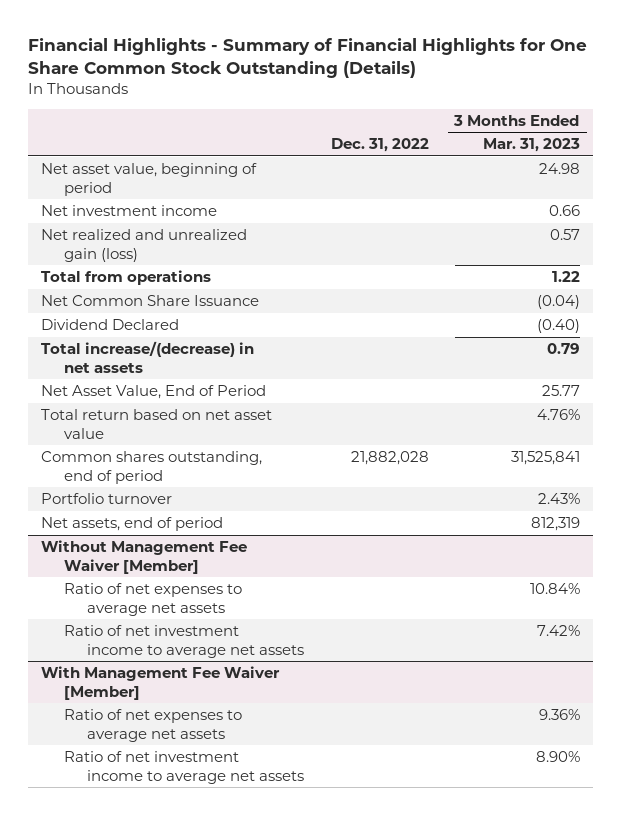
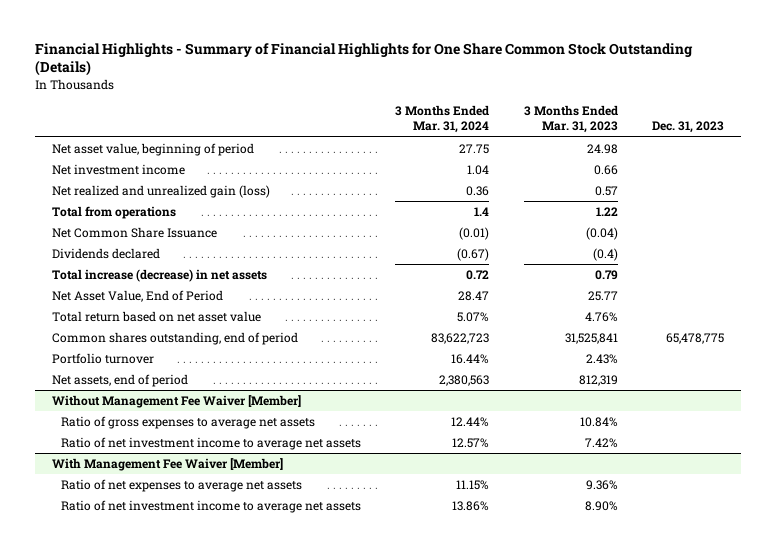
[330,138,429,153] Dec. 31, 2022 -> none
none -> [395,105,490,134] 3 Months Ended Mar. 31, 2024
none -> [652,121,725,134] Dec. 31, 2023
[40,318,179,330] Dividend Declared -> [52,247,161,259] Dividends declared
[536,318,580,333] (0.40) -> [592,247,618,261] (0.4)
[40,340,254,373] Total increase/(decrease) in net assets -> [52,268,268,282] Total increase (decrease) in net assets
[64,582,243,616] Ratio of net expenses to average net assets -> [61,415,316,429] Ratio of gross expenses to average net assets

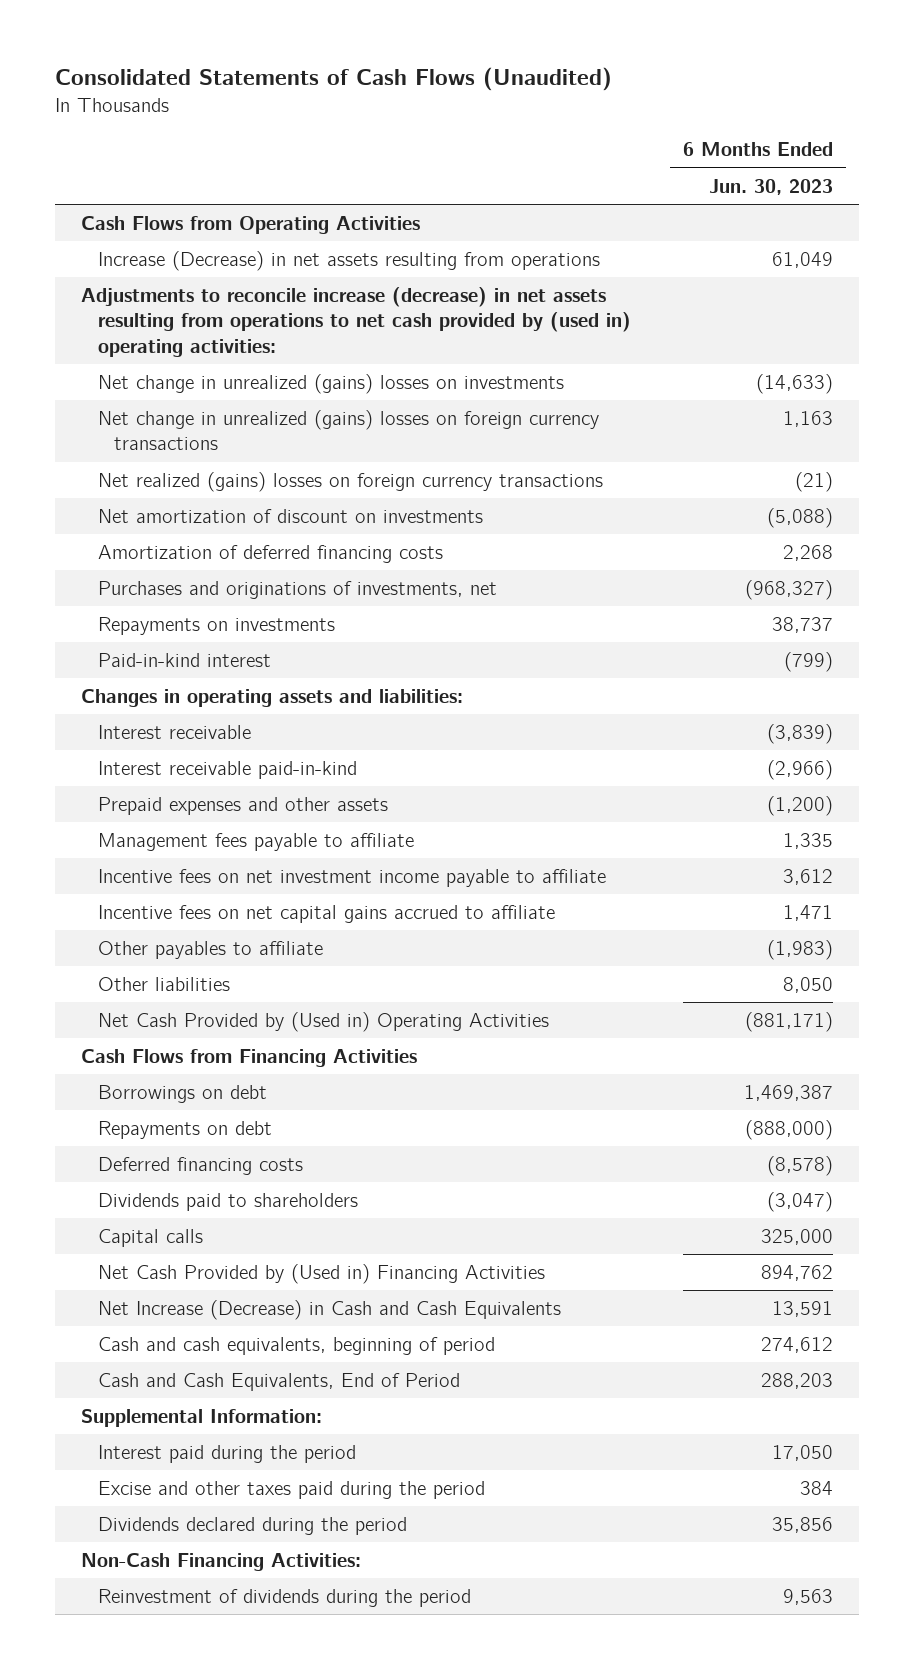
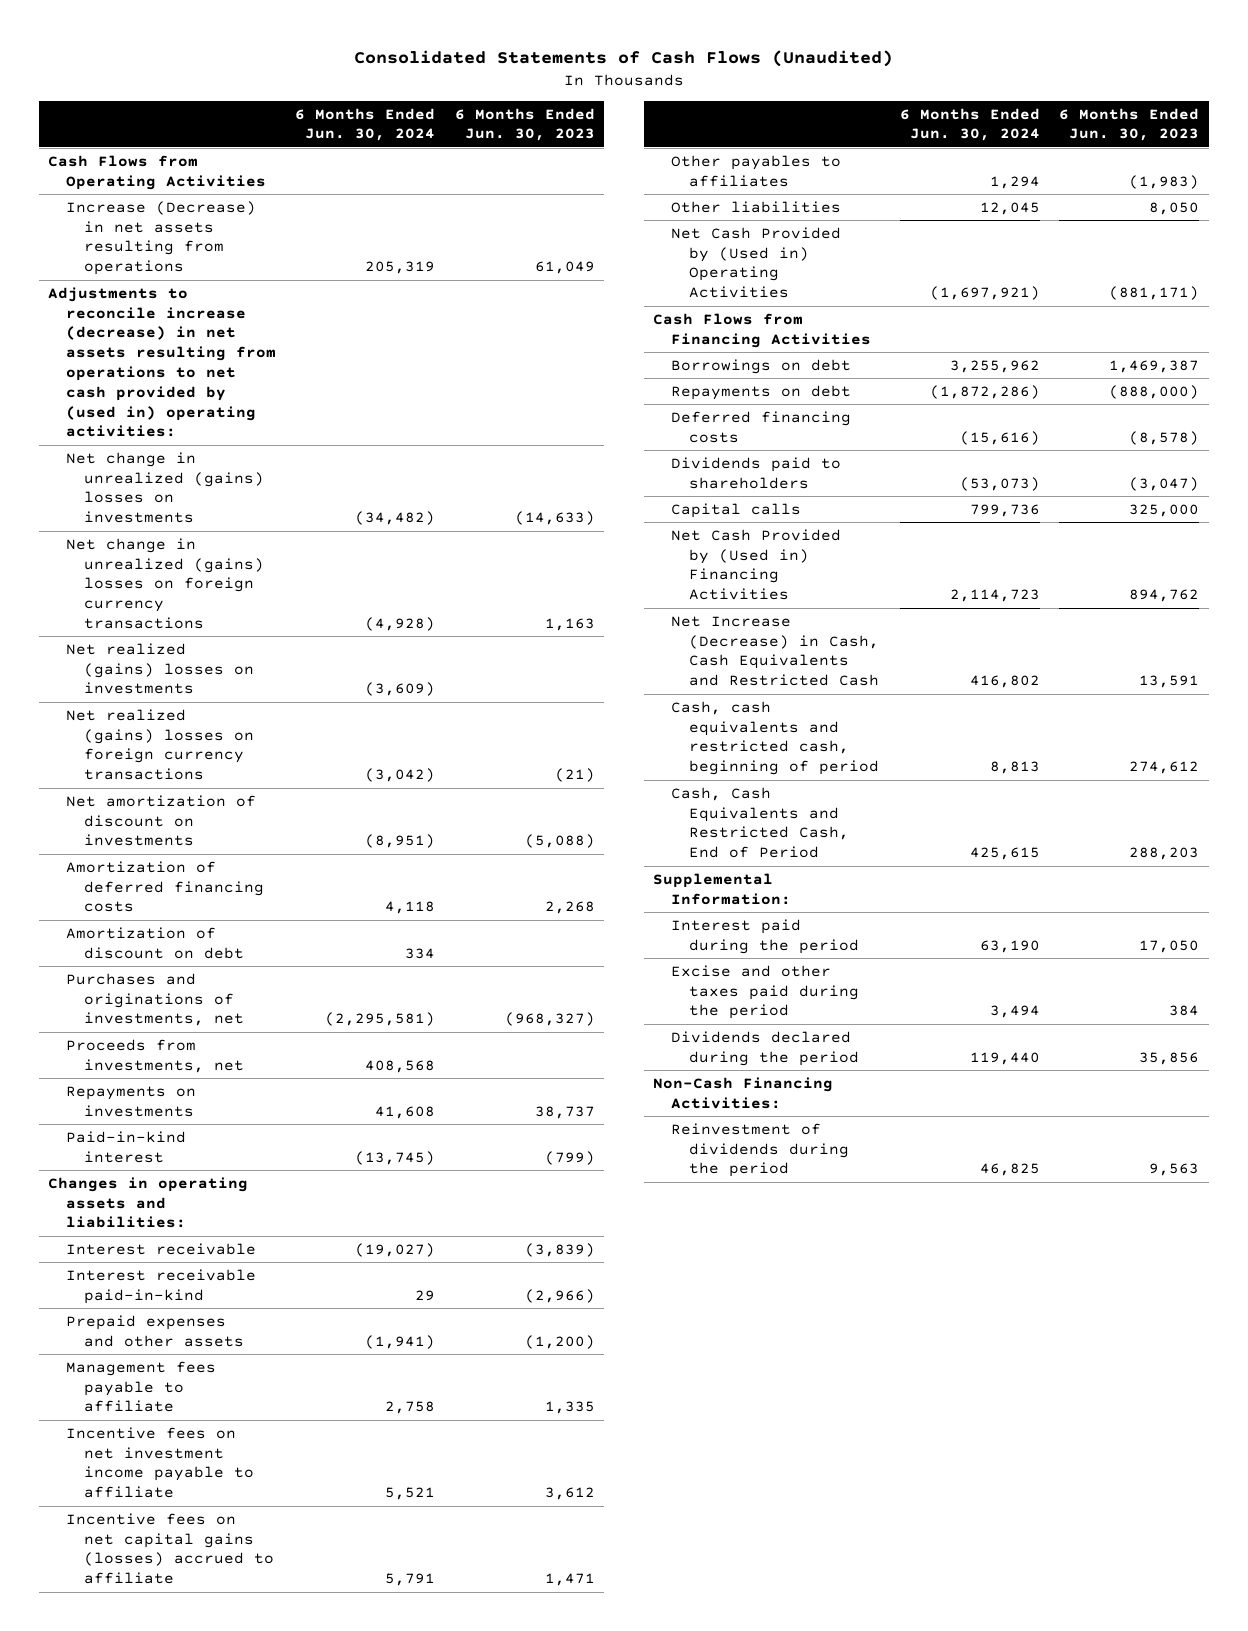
none -> [295,107,436,142] 6 Months Ended Jun. 30, 2024
none -> [66,642,254,695] Net realized (gains) losses on investments
none -> [66,926,244,959] Amortization of discount on debt
none -> [66,1038,244,1073] Proceeds from investments, net
[97,904,555,923] Incentive fees on net capital gains accrued to affiliate -> [66,1512,274,1585] Incentive fees on net capital gains (losses) accrued to affiliate
[97,940,323,959] Other payables to affiliate -> [671,154,842,187] Other payables to affiliates
[97,1299,561,1320] Net Increase (Decrease) in Cash and Cash Equivalents -> [671,615,879,687] Net Increase (Decrease) in Cash, Cash Equivalents and Restricted Cash
[97,1336,495,1355] Cash and cash equivalents, beginning of period -> [671,700,879,776] Cash, cash equivalents and restricted cash, beginning of period
[97,1372,460,1391] Cash and Cash Equivalents, End of Period -> [671,786,849,859] Cash, Cash Equivalents and Restricted Cash, End of Period

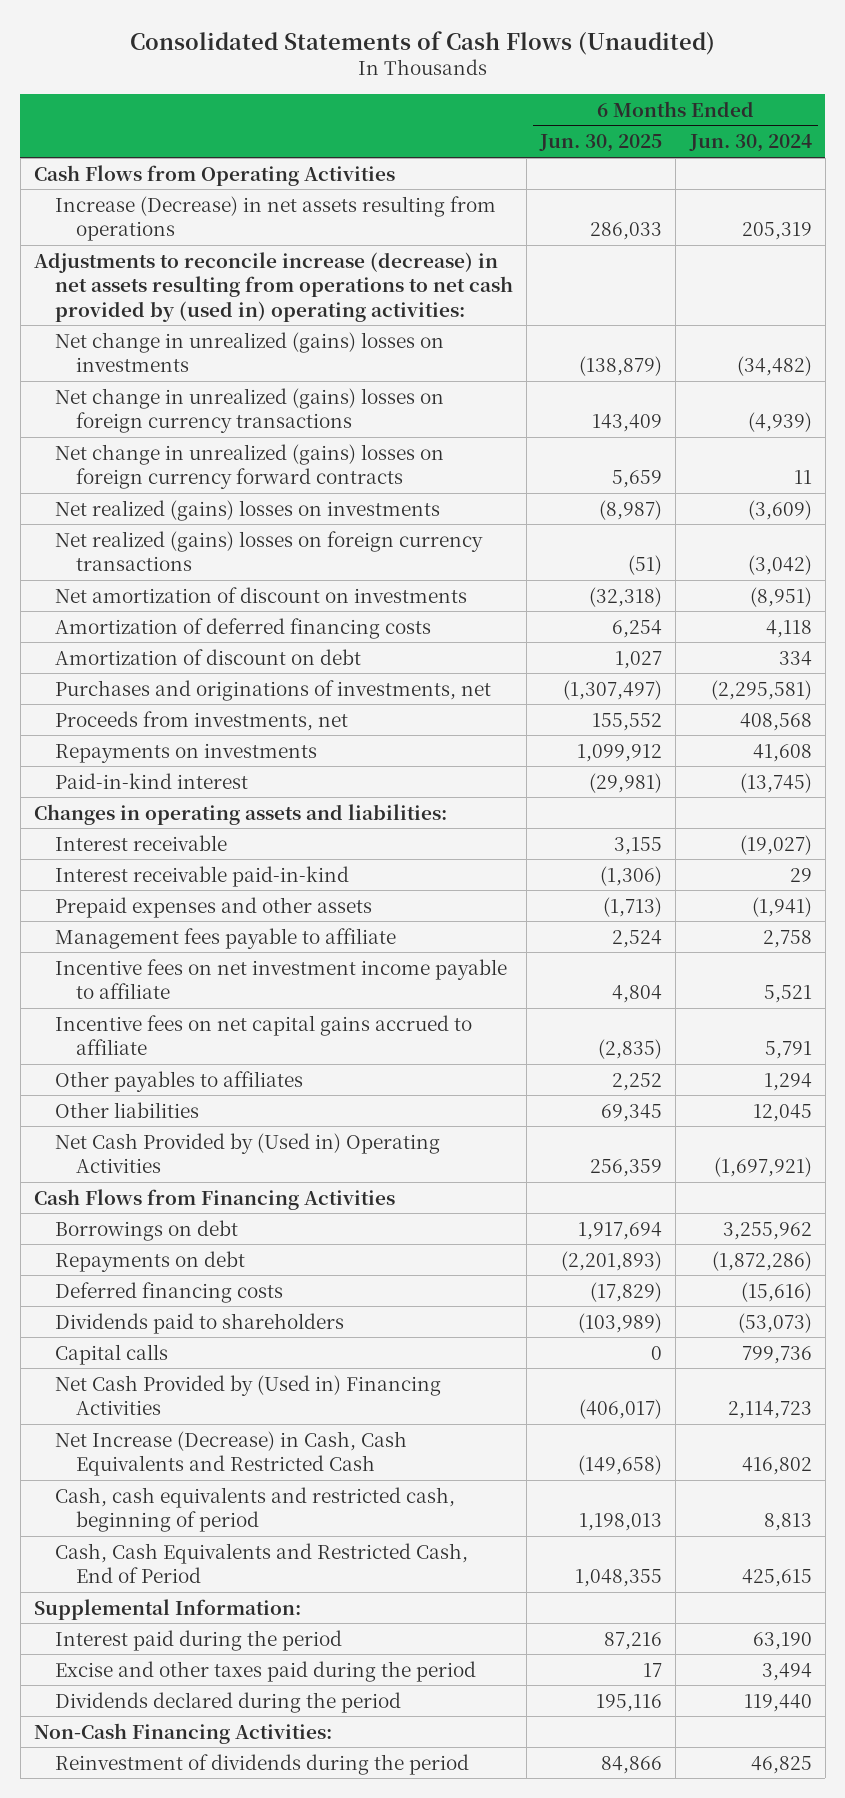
[454,107,595,142] 6 Months Ended Jun. 30, 2023 -> none
none -> [539,134,663,153] Jun. 30, 2025
[365,616,436,631] (4,928) -> [747,412,812,433] (4,939)
none -> [55,443,445,490] Net change in unrealized (gains) losses on foreign currency forward contracts
[66,1512,274,1585] Incentive fees on net capital gains (losses) accrued to affiliate -> [55,1014,473,1056] Incentive fees on net capital gains accrued to affiliate

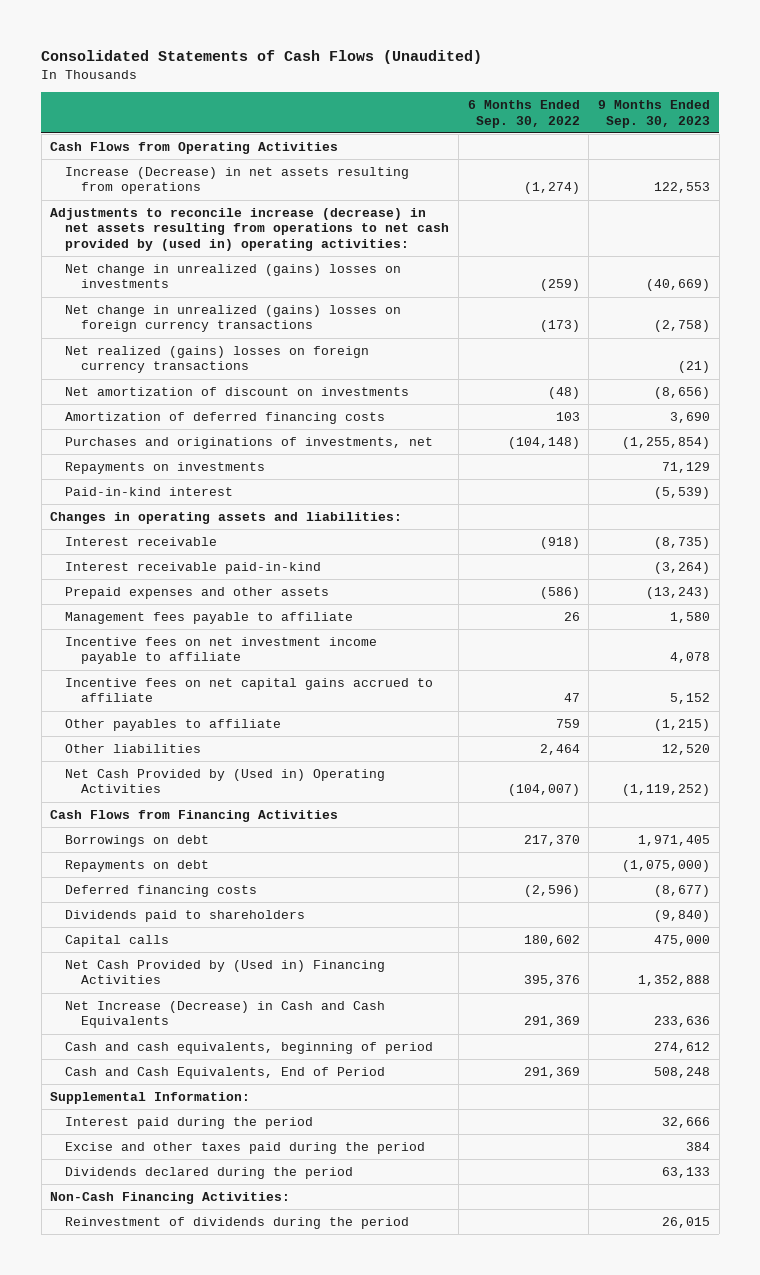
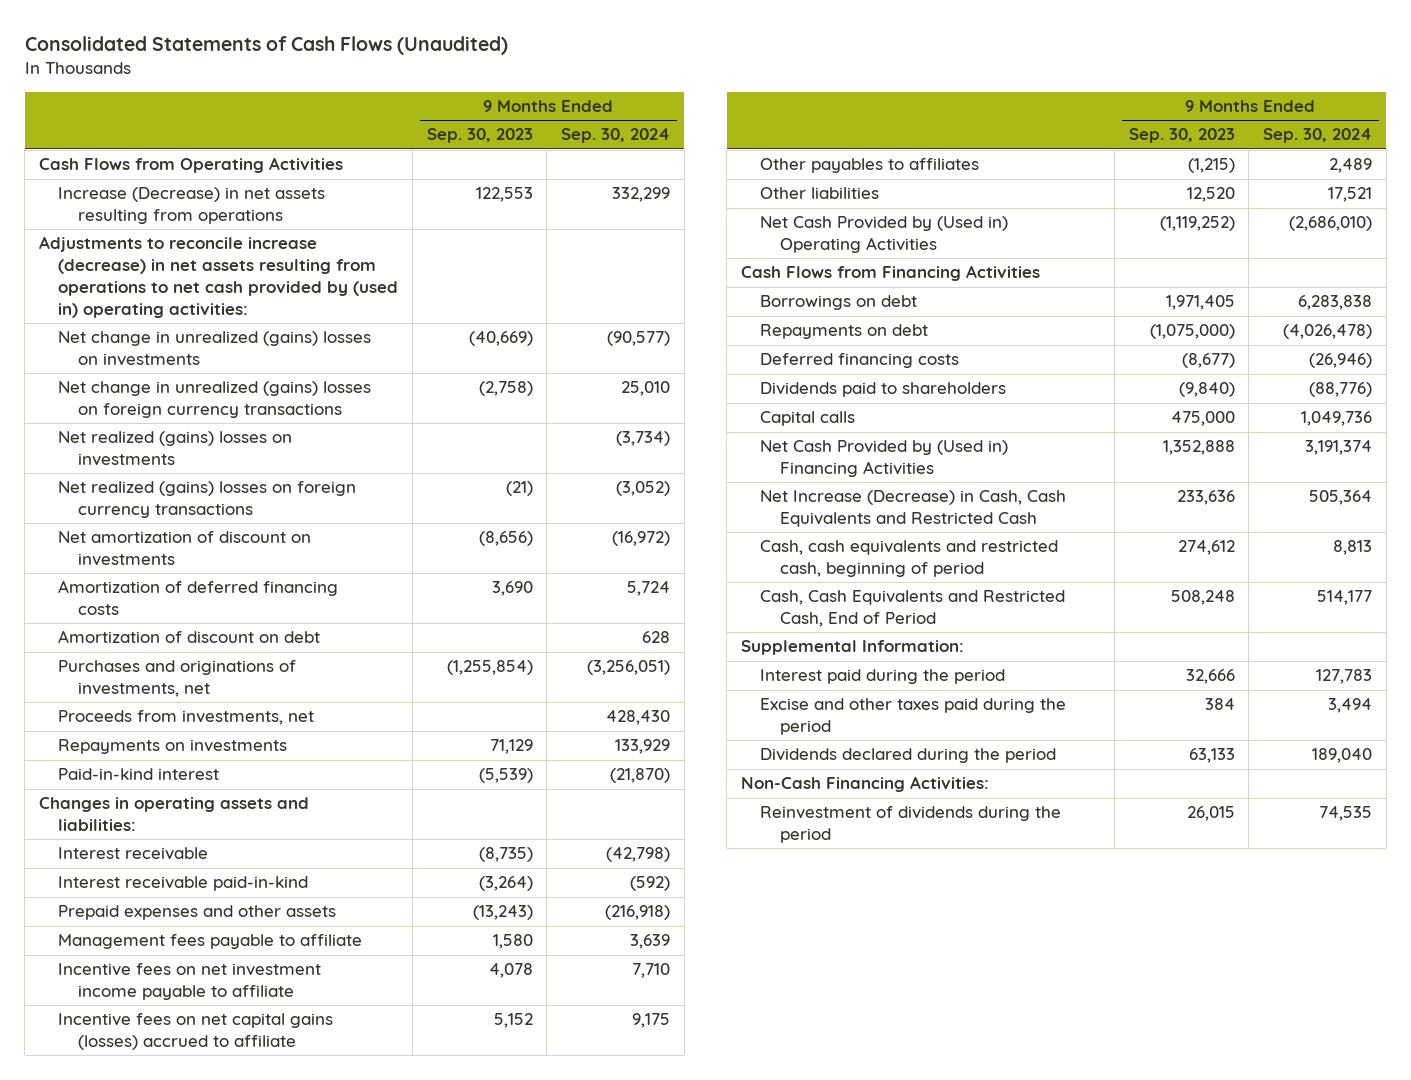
[467,99,580,128] 6 Months Ended Sep. 30, 2022 -> none
none -> [561,128,671,144] Sep. 30, 2024
none -> [58,431,293,467] Net realized (gains) losses on investments
none -> [58,630,321,644] Amortization of discount on debt
none -> [58,710,315,726] Proceeds from investments, net
[65,677,434,703] Incentive fees on net capital gains accrued to affiliate -> [58,1013,334,1051] Incentive fees on net capital gains (losses) accrued to affiliate
[65,718,282,731] Other payables to affiliate -> [760,158,980,174] Other payables to affiliates
[65,1000,386,1029] Net Increase (Decrease) in Cash and Cash Equivalents -> [760,490,1067,528] Net Increase (Decrease) in Cash, Cash Equivalents and Restricted Cash
[65,1041,434,1054] Cash and cash equivalents, beginning of period -> [760,540,1059,578] Cash, cash equivalents and restricted cash, beginning of period
[65,1066,386,1079] Cash and Cash Equivalents, End of Period -> [760,590,1066,628] Cash, Cash Equivalents and Restricted Cash, End of Period

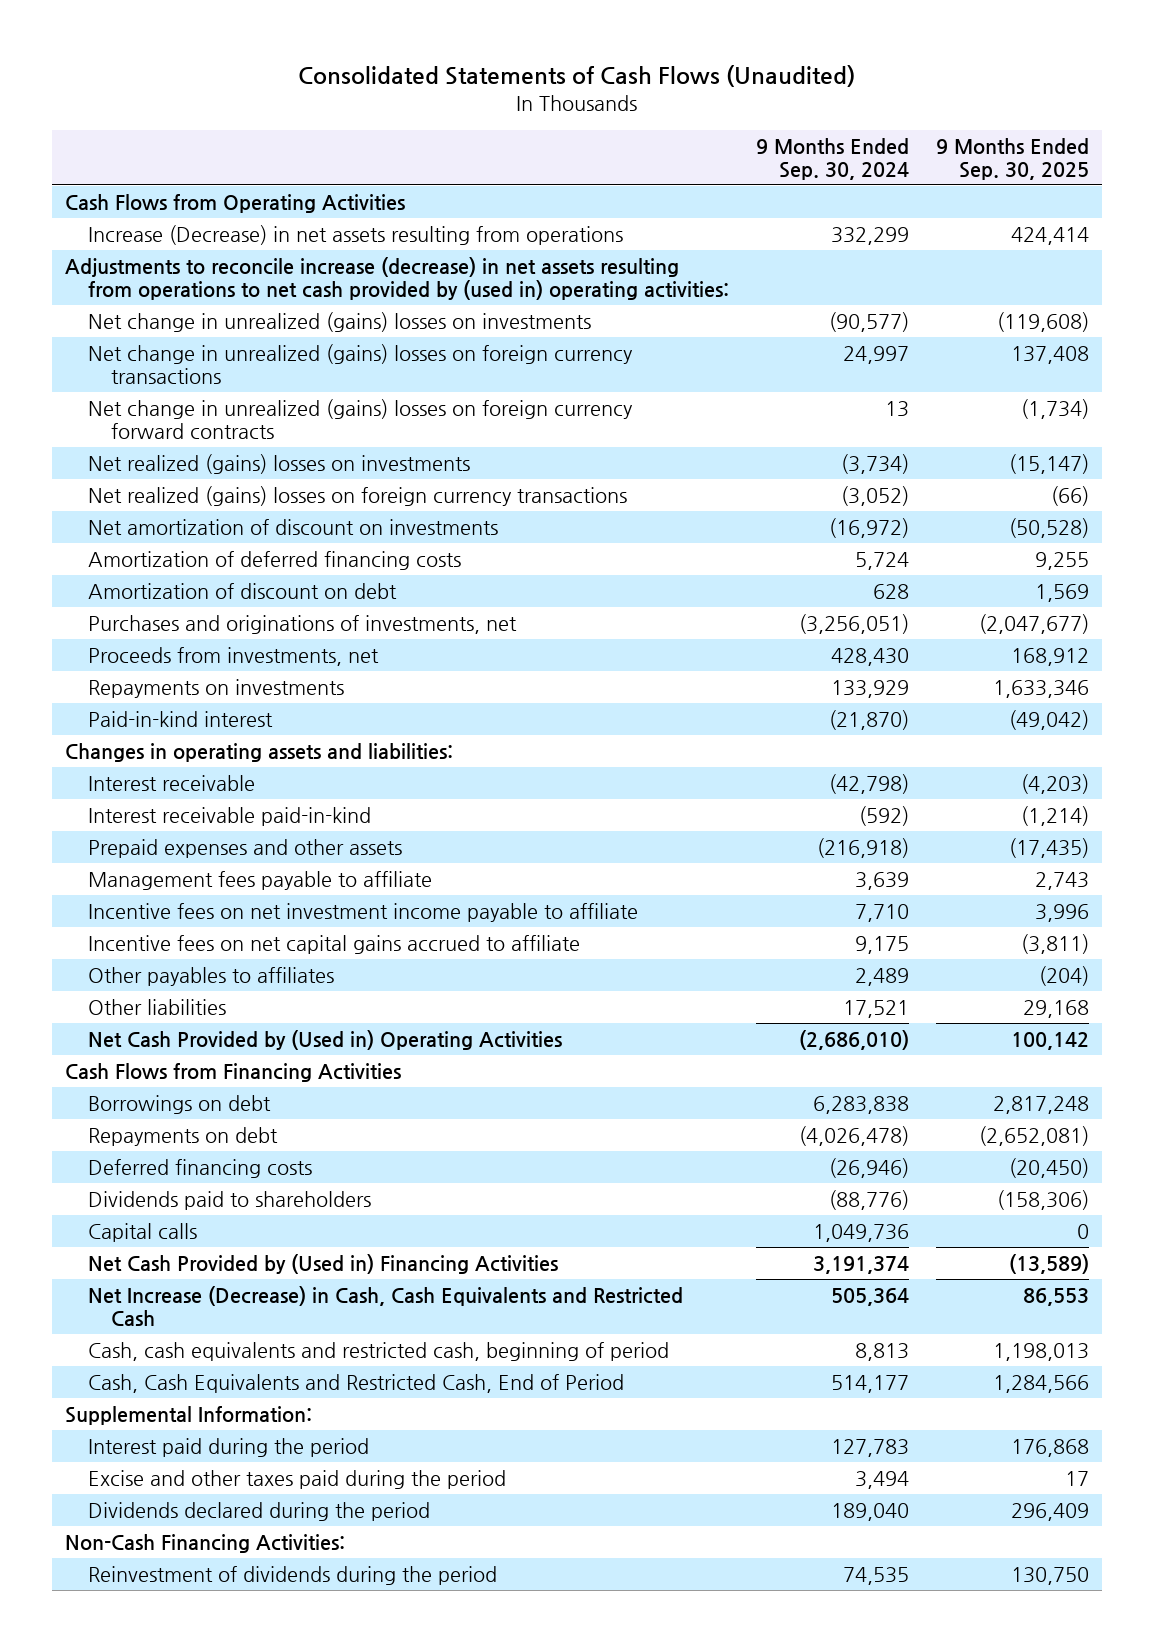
[426,128,533,144] Sep. 30, 2023 -> none
none -> [935,137,1089,181] 9 Months Ended Sep. 30, 2025
[621,381,671,397] 25,010 -> [843,345,910,364] 24,997
none -> [88,398,634,440] Net change in unrealized (gains) losses on foreign currency forward contracts
[58,1013,334,1051] Incentive fees on net capital gains (losses) accrued to affiliate -> [88,934,581,954] Incentive fees on net capital gains accrued to affiliate

